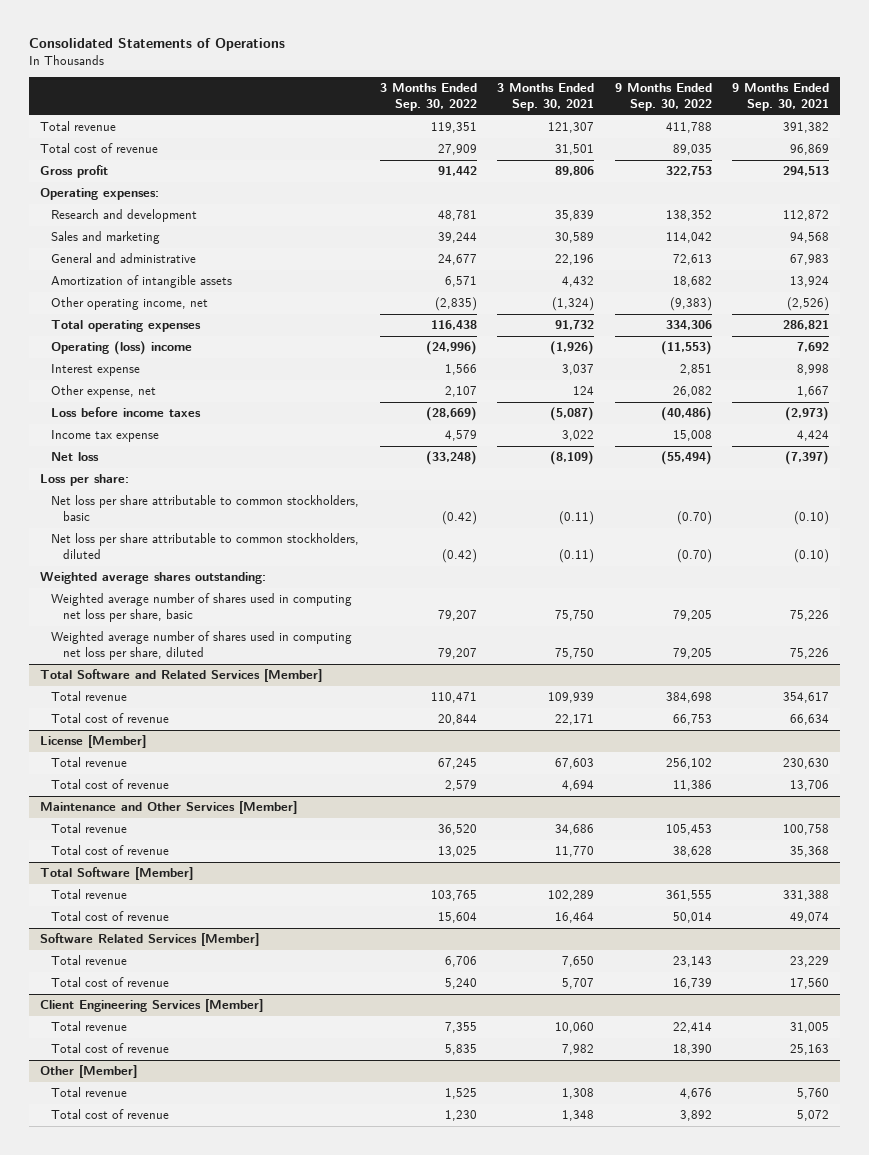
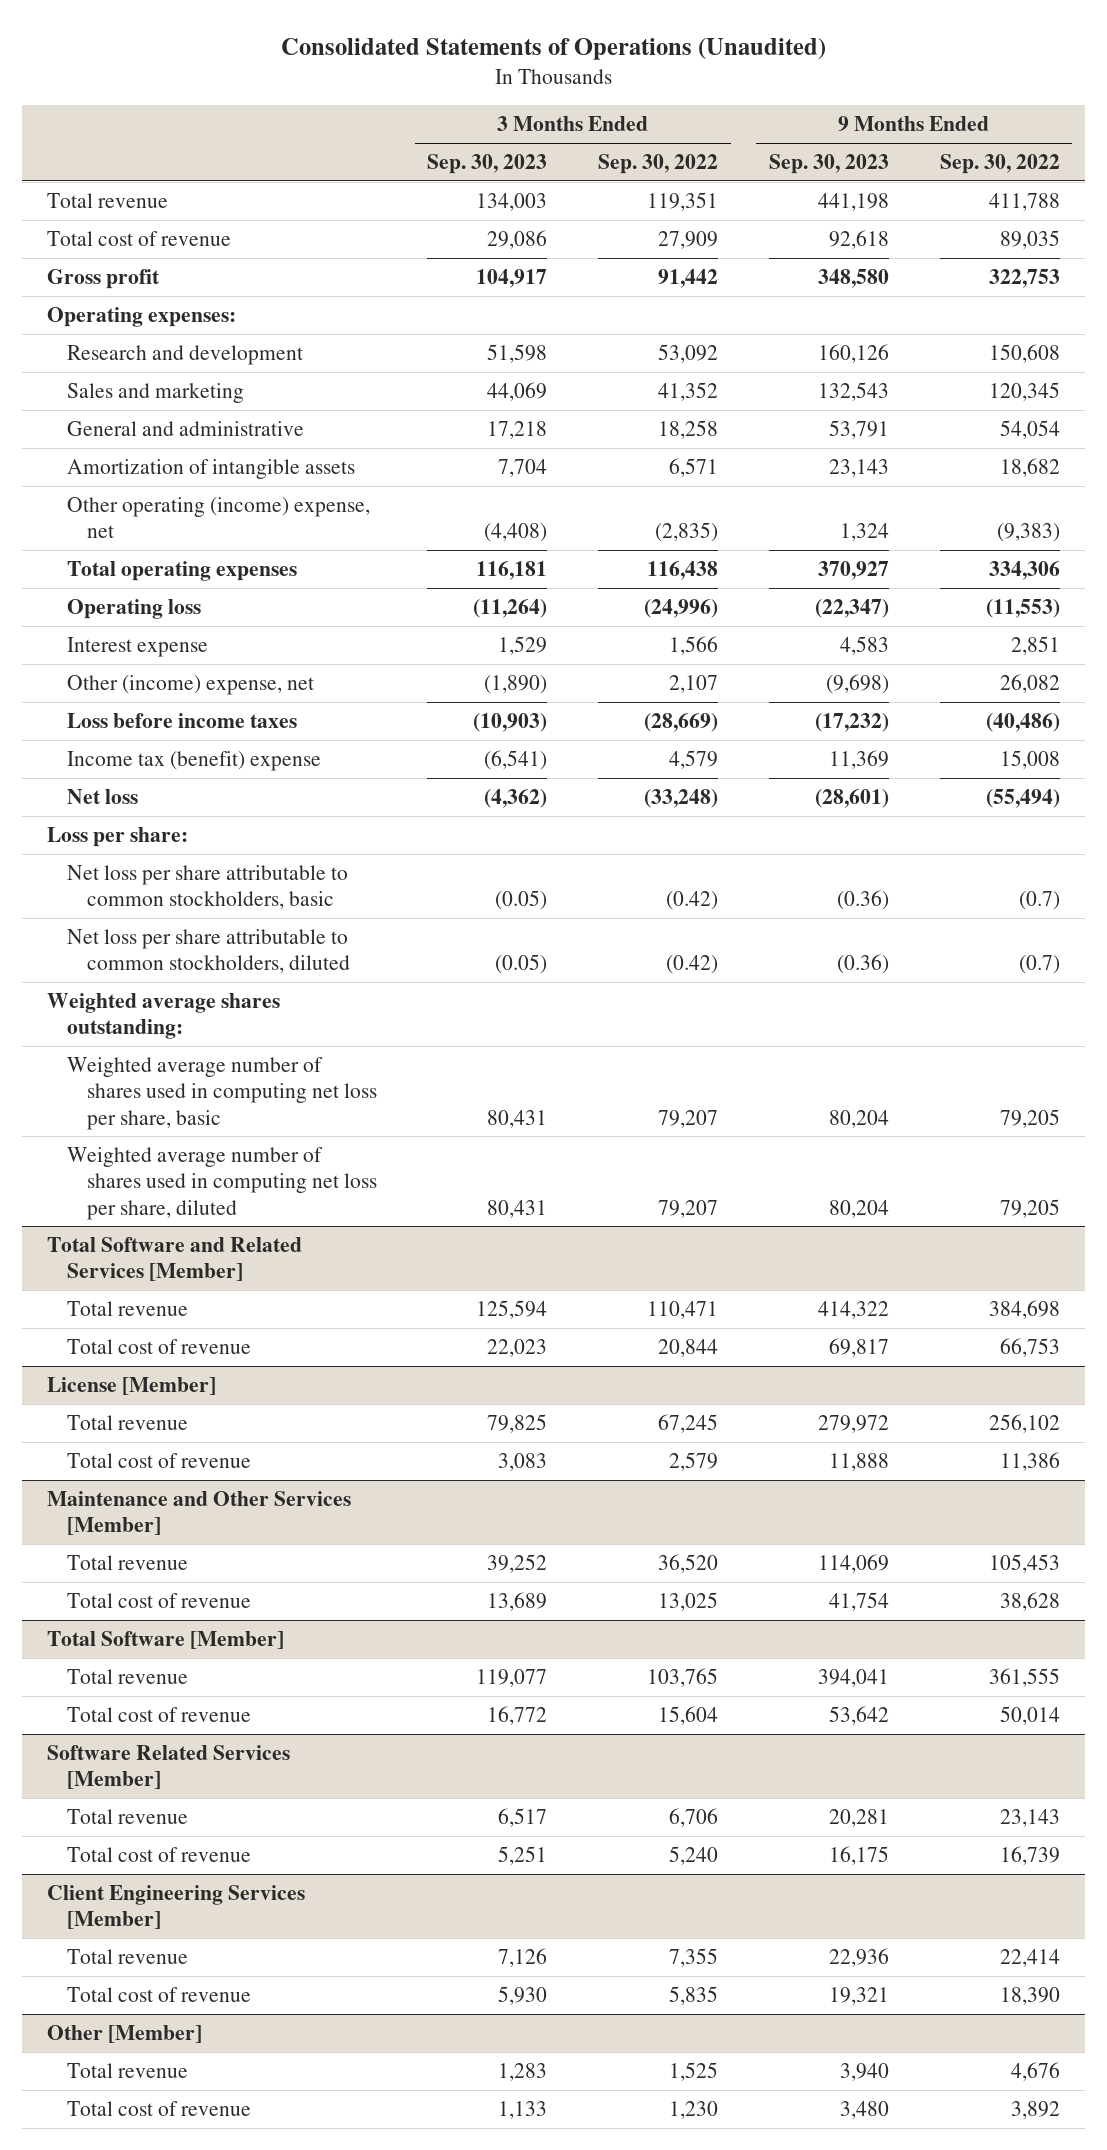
[29,38,286,52] Consolidated Statements of Operations -> [280,38,826,61] Consolidated Statements of Operations (Unaudited)
[497,83,595,112] 3 Months Ended Sep. 30, 2021 -> none
[732,83,830,112] 9 Months Ended Sep. 30, 2021 -> none
none -> [427,154,548,175] Sep. 30, 2023
none -> [768,154,889,175] Sep. 30, 2023
[437,210,477,222] 48,781 -> [658,343,719,363] 53,092
[665,210,712,222] 138,352 -> [988,343,1060,363] 150,608
[437,232,477,244] 39,244 -> [658,381,719,401] 41,352
[665,232,712,244] 114,042 -> [988,381,1060,401] 120,345
[437,254,477,266] 24,677 -> [658,419,719,439] 18,258
[672,254,712,266] 72,613 -> [999,419,1060,439] 54,054
[51,297,209,311] Other operating income, net -> [67,496,371,539] Other operating (income) expense, net
[51,341,193,356] Operating (loss) income -> [67,598,202,619] Operating loss
[51,385,157,399] Other expense, net -> [67,674,315,695] Other (income) expense, net
[51,430,160,443] Income tax expense -> [67,750,322,771] Income tax (benefit) expense
[676,511,712,526] (0.70) -> [1018,891,1060,911] (0.7)
[676,549,712,564] (0.70) -> [1018,955,1060,975] (0.7)

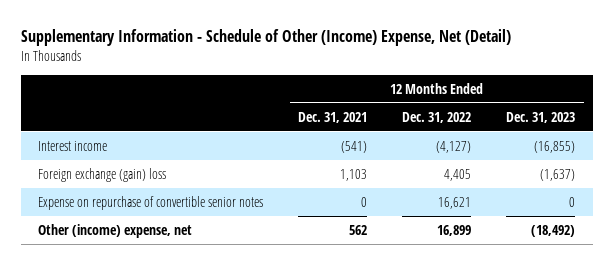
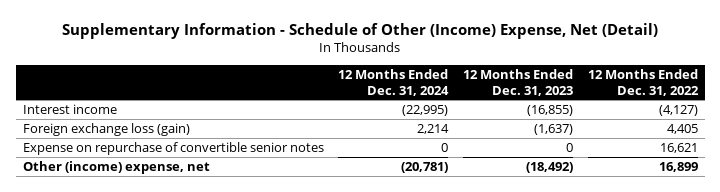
[298,111,368,123] Dec. 31, 2021 -> none
none -> [338,69,450,96] 12 Months Ended Dec. 31, 2024
[38,167,167,182] Foreign exchange (gain) loss -> [22,122,190,136] Foreign exchange loss (gain)

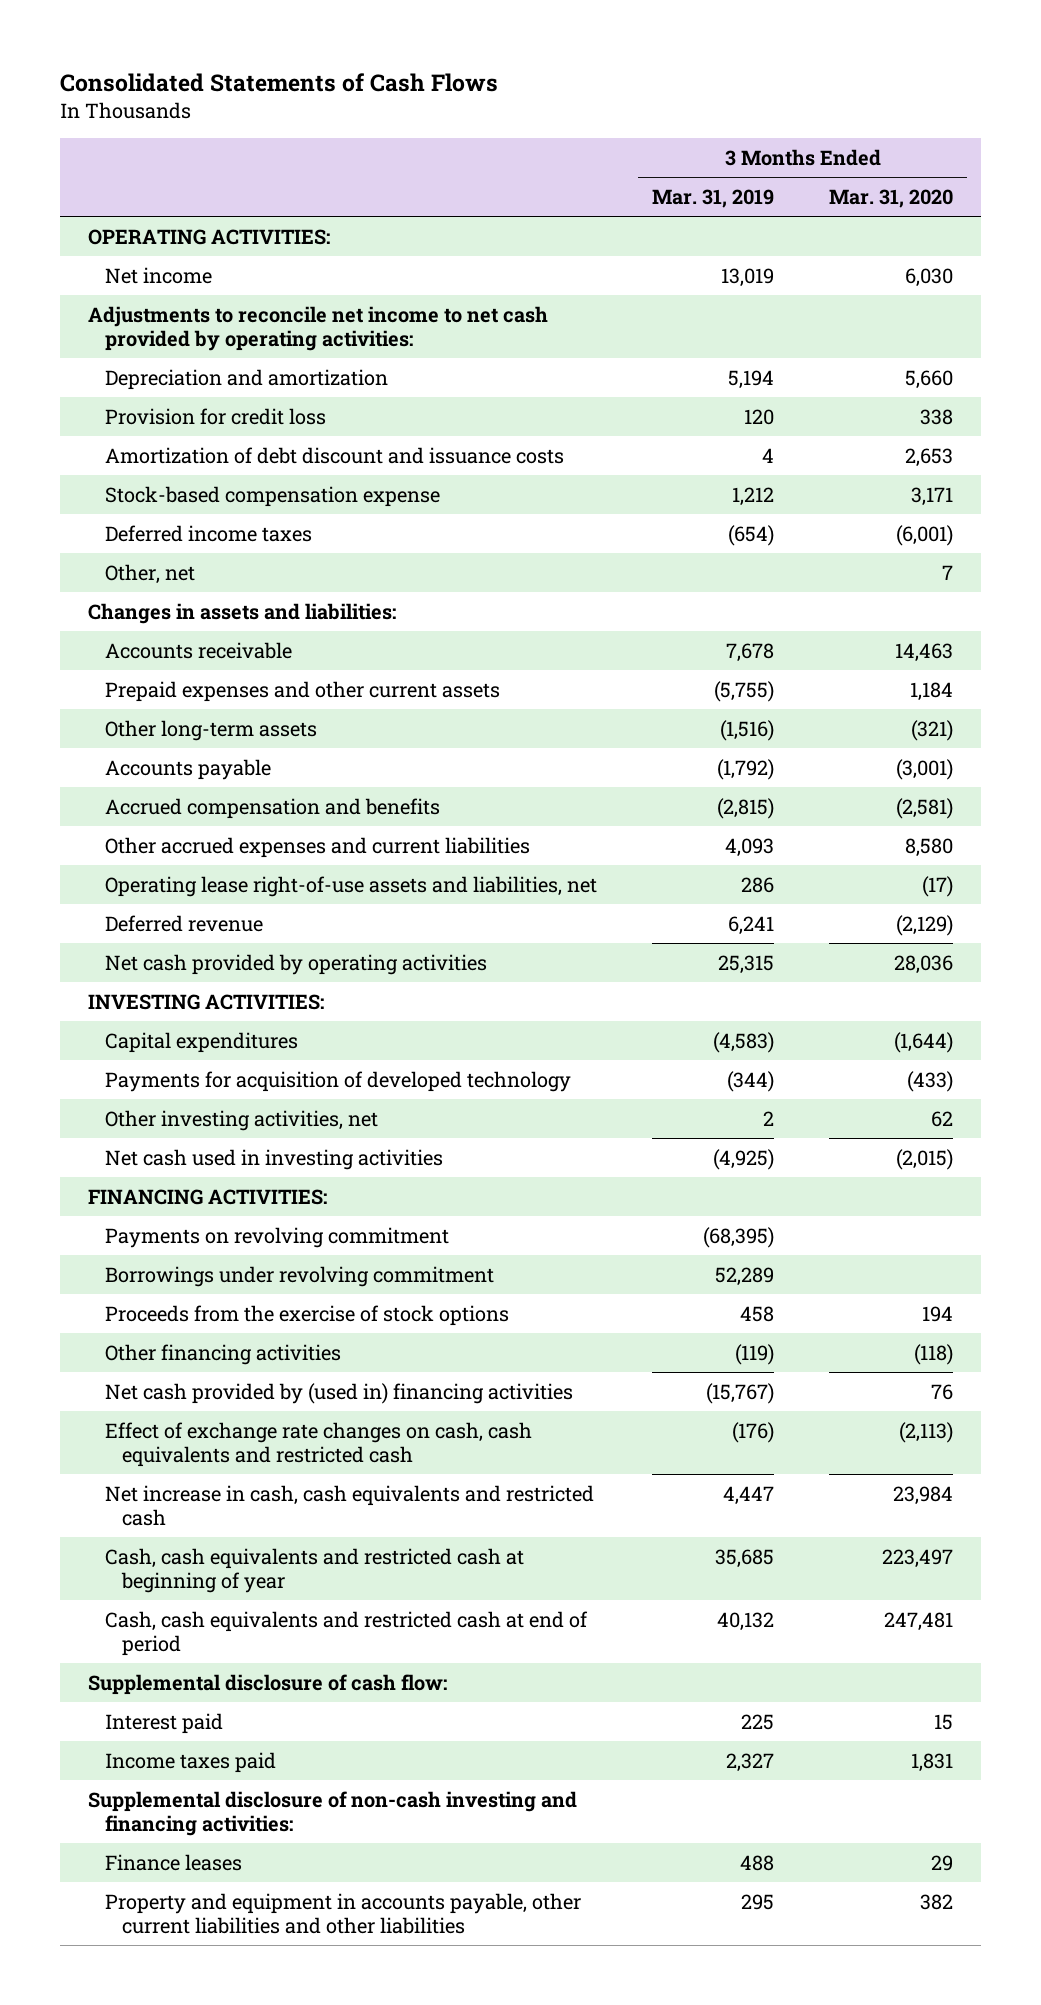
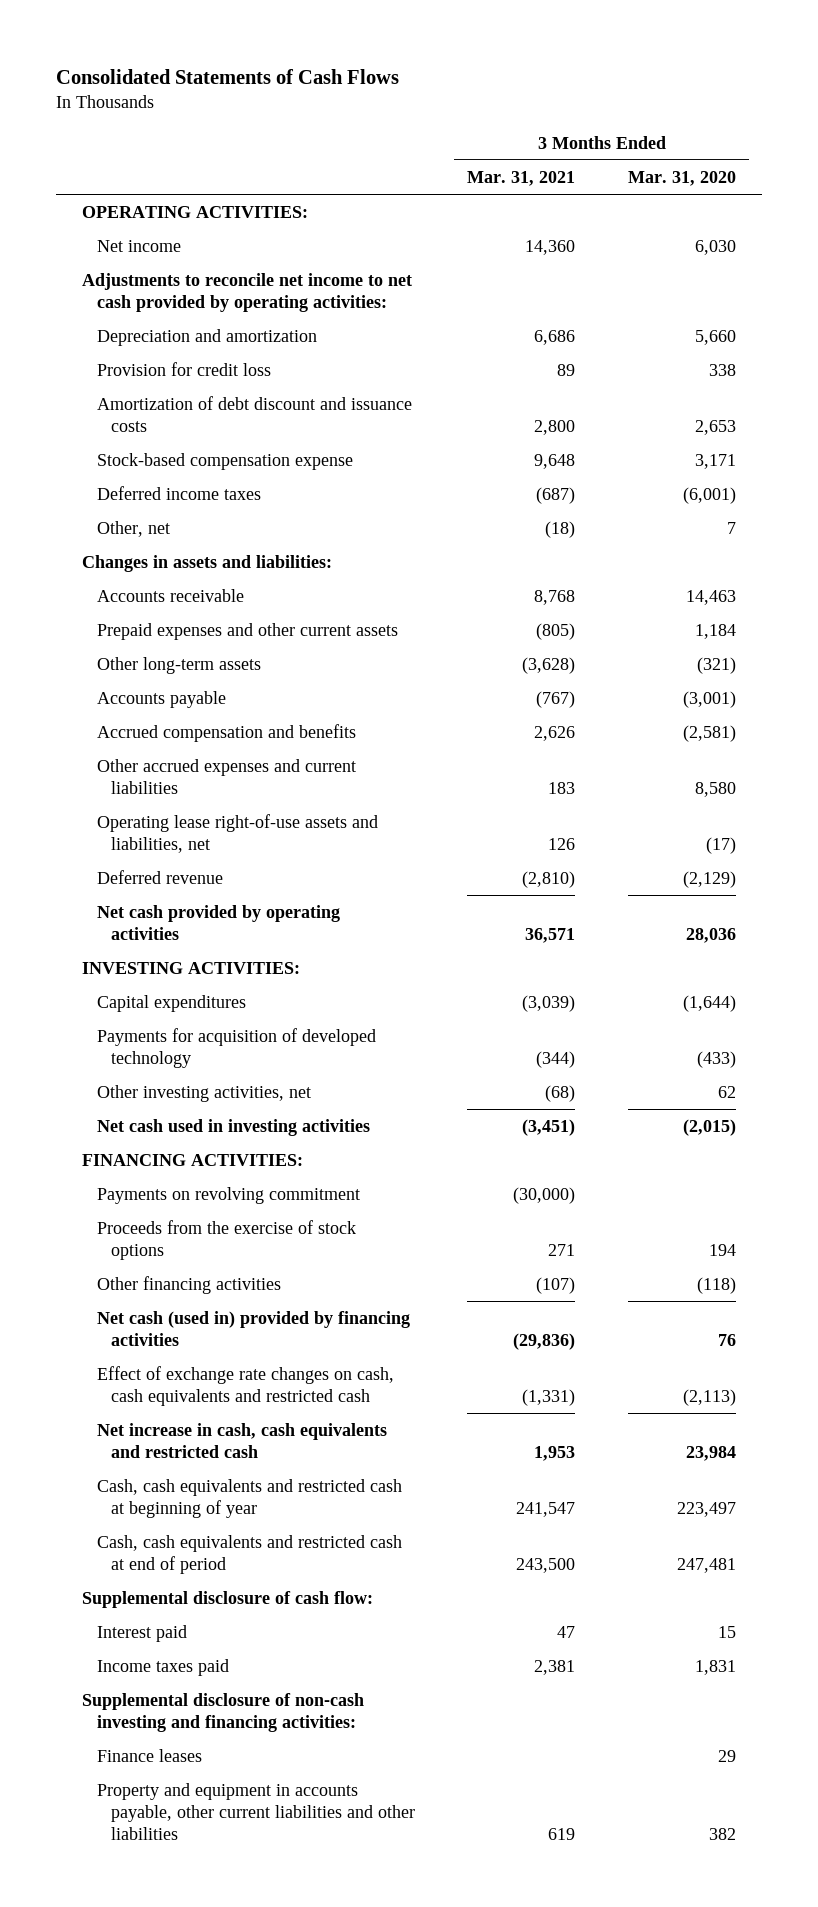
[652,189,775,209] Mar. 31, 2019 -> none
none -> [467,170,576,186] Mar. 31, 2021
[104,1265,494,1287] Borrowings under revolving commitment -> none
[104,1382,573,1404] Net cash provided by (used in) financing activities -> [96,1310,410,1346] Net cash (used in) provided by financing activities

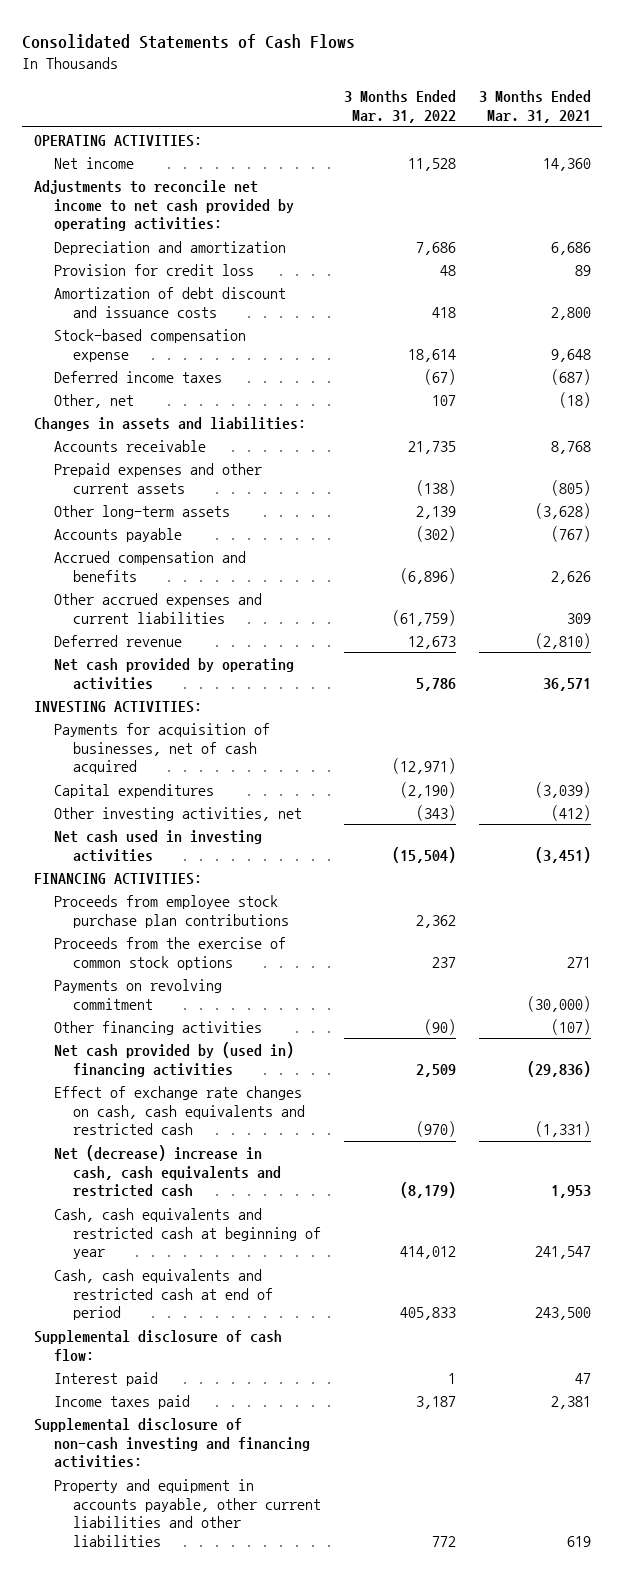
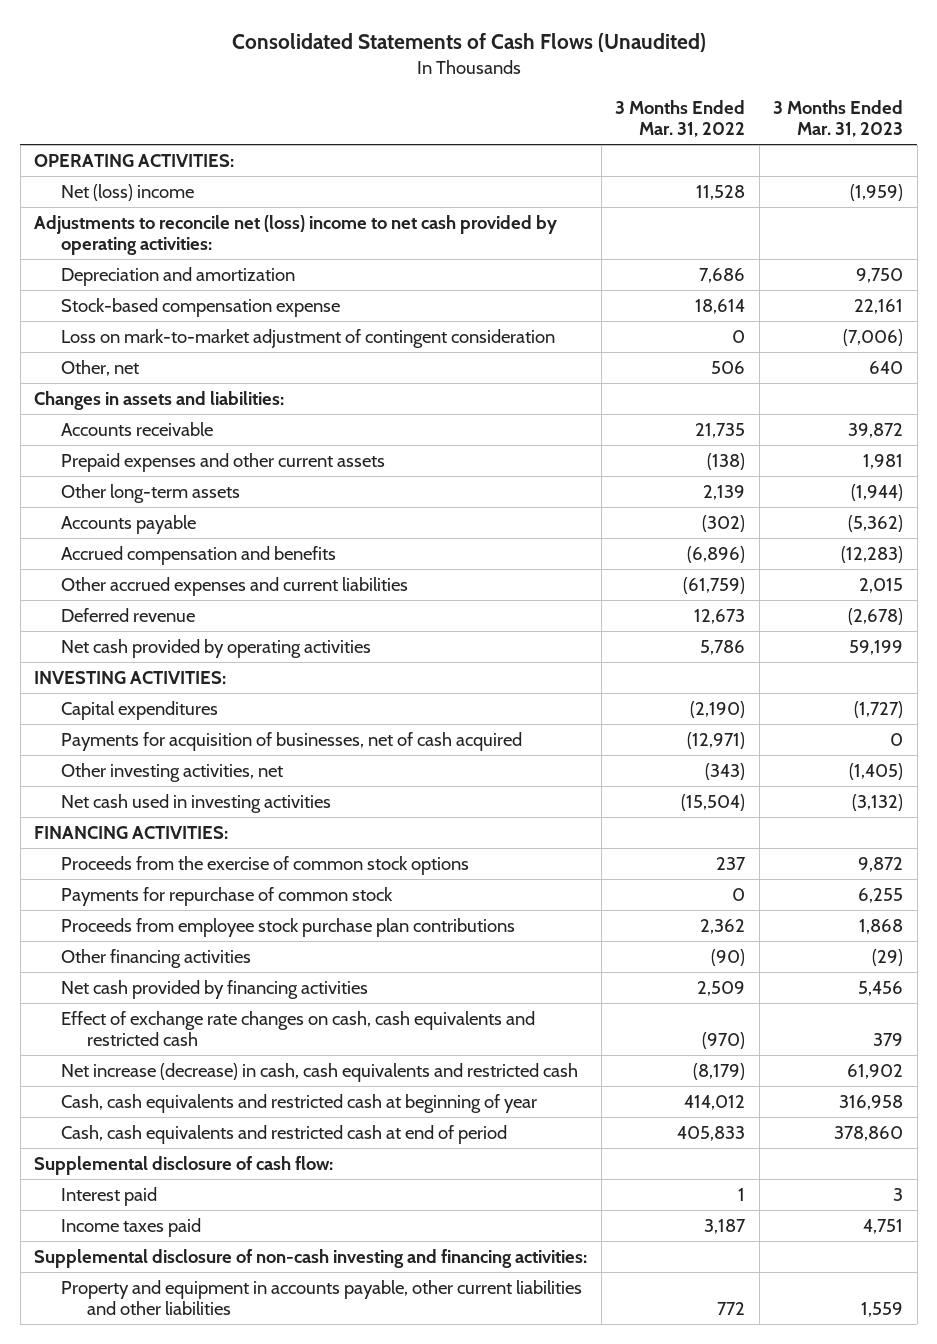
[22,34,356,50] Consolidated Statements of Cash Flows -> [231,32,706,52] Consolidated Statements of Cash Flows (Unaudited)
[478,90,591,123] 3 Months Ended Mar. 31, 2021 -> none
none -> [773,100,904,138] 3 Months Ended Mar. 31, 2023
[53,156,134,169] Net income -> [60,183,194,201] Net (loss) income
[33,179,294,232] Adjustments to reconcile net income to net cash provided by operating activities: -> [34,214,558,256] Adjustments to reconcile net (loss) income to net cash provided by operating activities:
[53,263,254,276] Provision for credit loss -> none
[53,286,286,318] Amortization of debt discount and issuance costs -> none
[53,370,222,383] Deferred income taxes -> none
none -> [60,328,555,348] Loss on mark-to-market adjustment of contingent consideration
[432,394,457,406] 107 -> [711,360,746,374] 506
[53,722,270,775] Payments for acquisition of businesses, net of cash acquired -> [60,731,522,751] Payments for acquisition of businesses, net of cash acquired
[53,978,222,1010] Payments on revolving commitment -> none
none -> [60,886,393,906] Payments for repurchase of common stock
[53,894,290,928] Proceeds from employee stock purchase plan contributions -> [60,917,515,937] Proceeds from employee stock purchase plan contributions
[53,1041,294,1077] Net cash provided by (used in) financing activities -> [60,979,368,999] Net cash provided by financing activities
[53,1144,282,1198] Net (decrease) increase in cash, cash equivalents and restricted cash -> [60,1062,578,1082] Net increase (decrease) in cash, cash equivalents and restricted cash

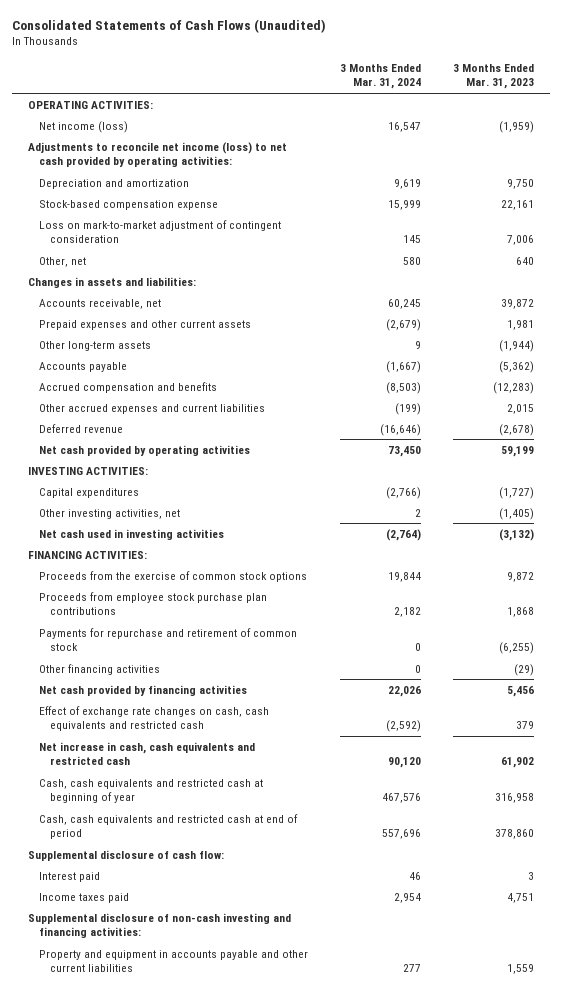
[615,100,746,138] 3 Months Ended Mar. 31, 2022 -> none
none -> [339,63,421,90] 3 Months Ended Mar. 31, 2024
[60,183,194,201] Net (loss) income -> [38,120,128,133] Net income (loss)
[34,214,558,256] Adjustments to reconcile net (loss) income to net cash provided by operating activities: -> [27,141,287,168] Adjustments to reconcile net income (loss) to net cash provided by operating activities:
[843,328,904,346] (7,006) -> [507,235,535,246] 7,006
[60,421,213,436] Accounts receivable -> [38,298,161,309] Accounts receivable, net
[60,731,522,751] Payments for acquisition of businesses, net of cash acquired -> none
[60,886,393,906] Payments for repurchase of common stock -> none
none -> [38,627,297,652] Payments for repurchase and retirement of common stock
[60,1062,578,1082] Net increase (decrease) in cash, cash equivalents and restricted cash -> [38,741,255,766] Net increase in cash, cash equivalents and restricted cash
[60,1279,582,1316] Property and equipment in accounts payable, other current liabilities and other liabilities -> [38,949,308,973] Property and equipment in accounts payable and other current liabilities

